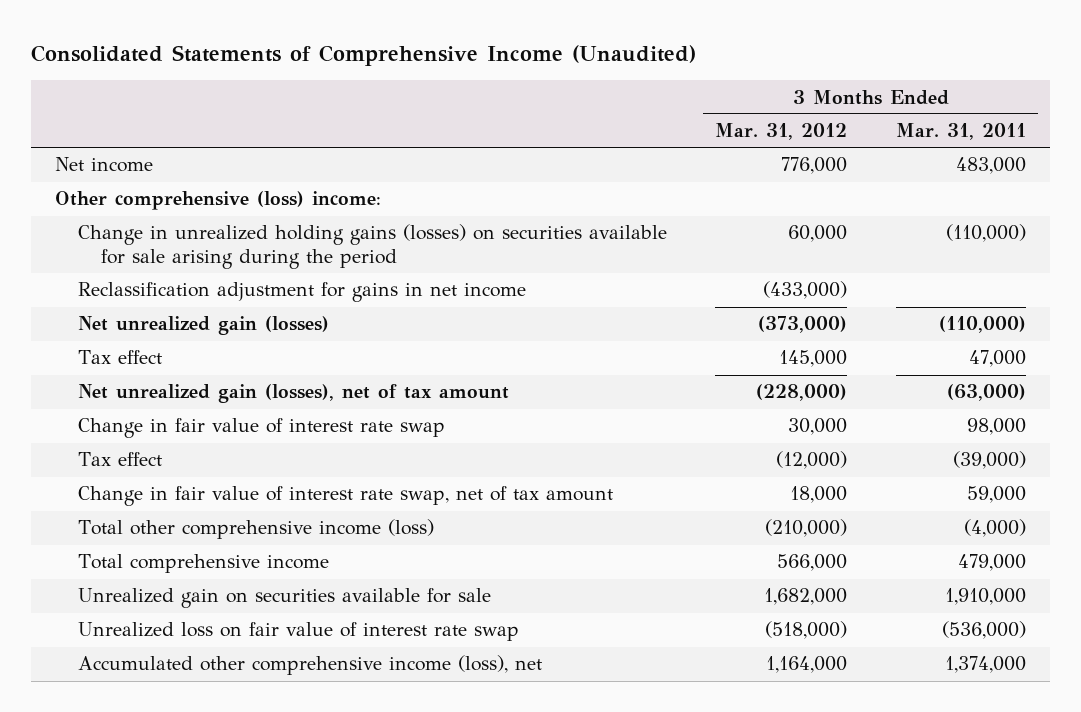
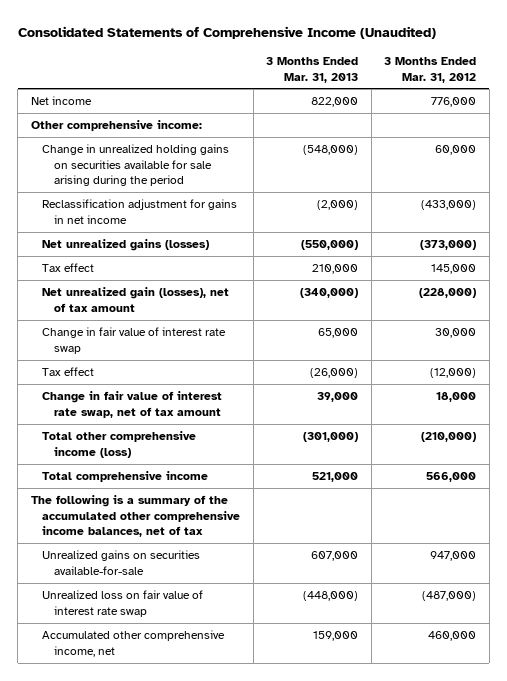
[895,123,1026,141] Mar. 31, 2011 -> none
none -> [266,56,359,83] 3 Months Ended Mar. 31, 2013
[55,191,382,211] Other comprehensive (loss) income: -> [30,120,202,132] Other comprehensive income:
[77,224,667,269] Change in unrealized holding gains (losses) on securities available for sale arising during the period -> [42,144,230,187] Change in unrealized holding gains on securities available for sale arising during the period
[77,316,329,336] Net unrealized gain (losses) -> [42,239,210,252] Net unrealized gains (losses)
none -> [30,495,241,538] The following is a summary of the accumulated other comprehensive income balances, net of tax
[77,588,491,609] Unrealized gain on securities available for sale -> [42,550,201,575] Unrealized gains on securities available-for-sale
[764,588,848,606] 1,682,000 -> [430,551,477,562] 947,000
[765,621,848,640] (518,000) -> [422,591,477,602] (487,000)
[77,655,542,676] Accumulated other comprehensive income (loss), net -> [42,630,226,657] Accumulated other comprehensive income, net
[766,656,848,674] 1,164,000 -> [428,631,477,642] 460,000

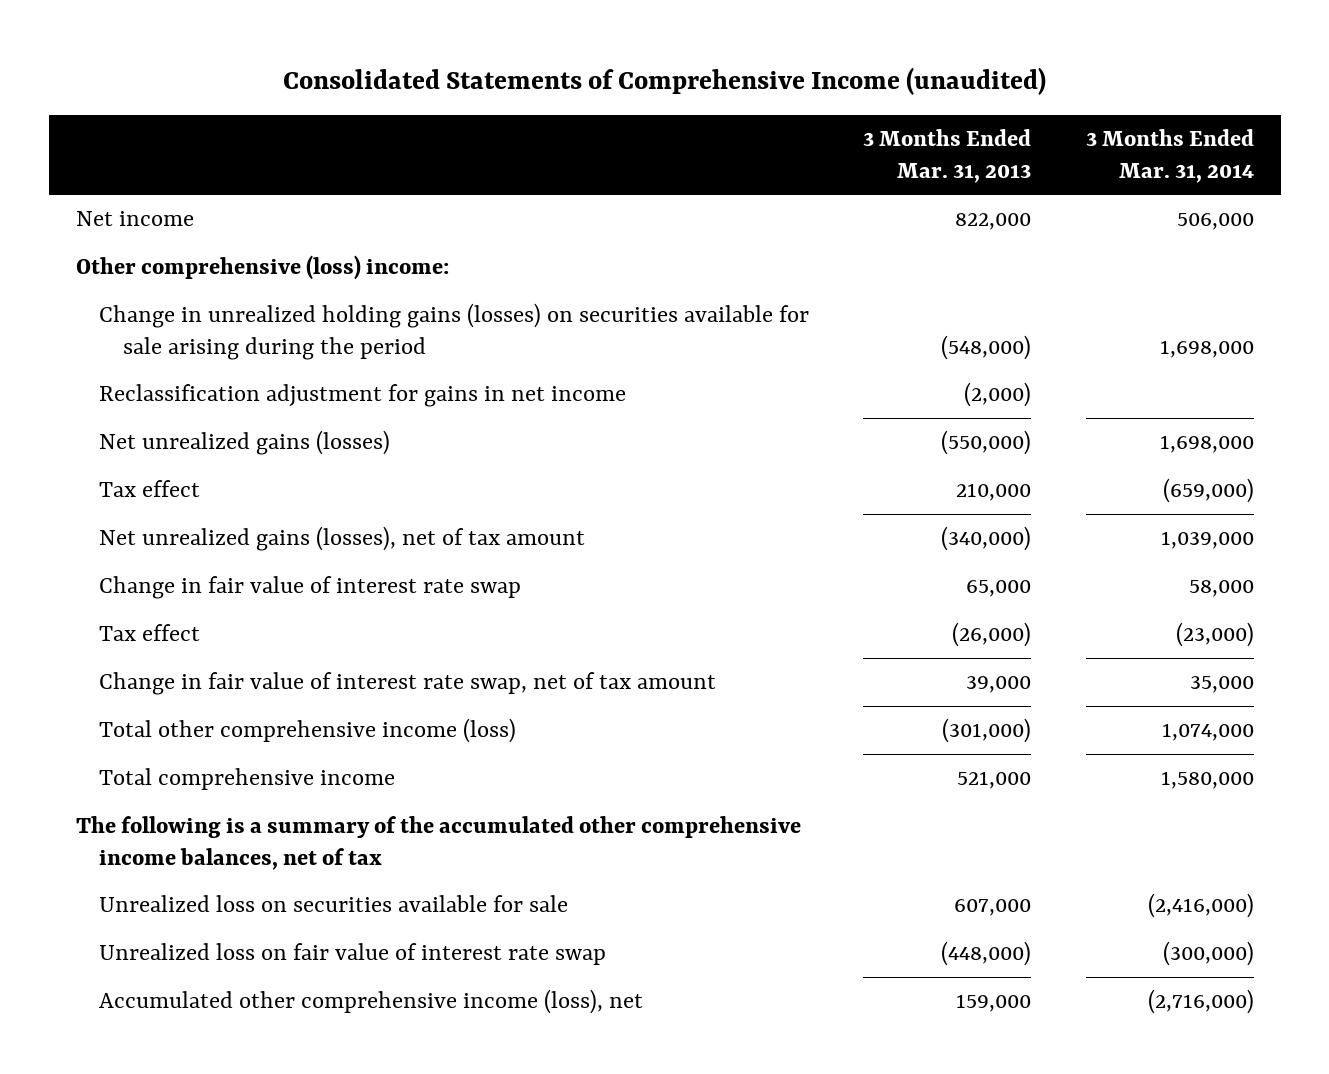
[17,25,436,39] Consolidated Statements of Comprehensive Income (Unaudited) -> [282,66,1046,95] Consolidated Statements of Comprehensive Income (unaudited)
[384,56,477,83] 3 Months Ended Mar. 31, 2012 -> none
none -> [1085,129,1254,183] 3 Months Ended Mar. 31, 2014
[30,120,202,132] Other comprehensive income: -> [75,255,449,281] Other comprehensive (loss) income:
[42,144,230,187] Change in unrealized holding gains on securities available for sale arising during the period -> [99,303,810,360] Change in unrealized holding gains (losses) on securities available for sale arising during the period
[42,287,230,312] Net unrealized gain (losses), net of tax amount -> [99,526,586,552] Net unrealized gains (losses), net of tax amount
[42,550,201,575] Unrealized gains on securities available-for-sale -> [99,895,569,913] Unrealized loss on securities available for sale
[42,630,226,657] Accumulated other comprehensive income, net -> [99,989,644,1015] Accumulated other comprehensive income (loss), net

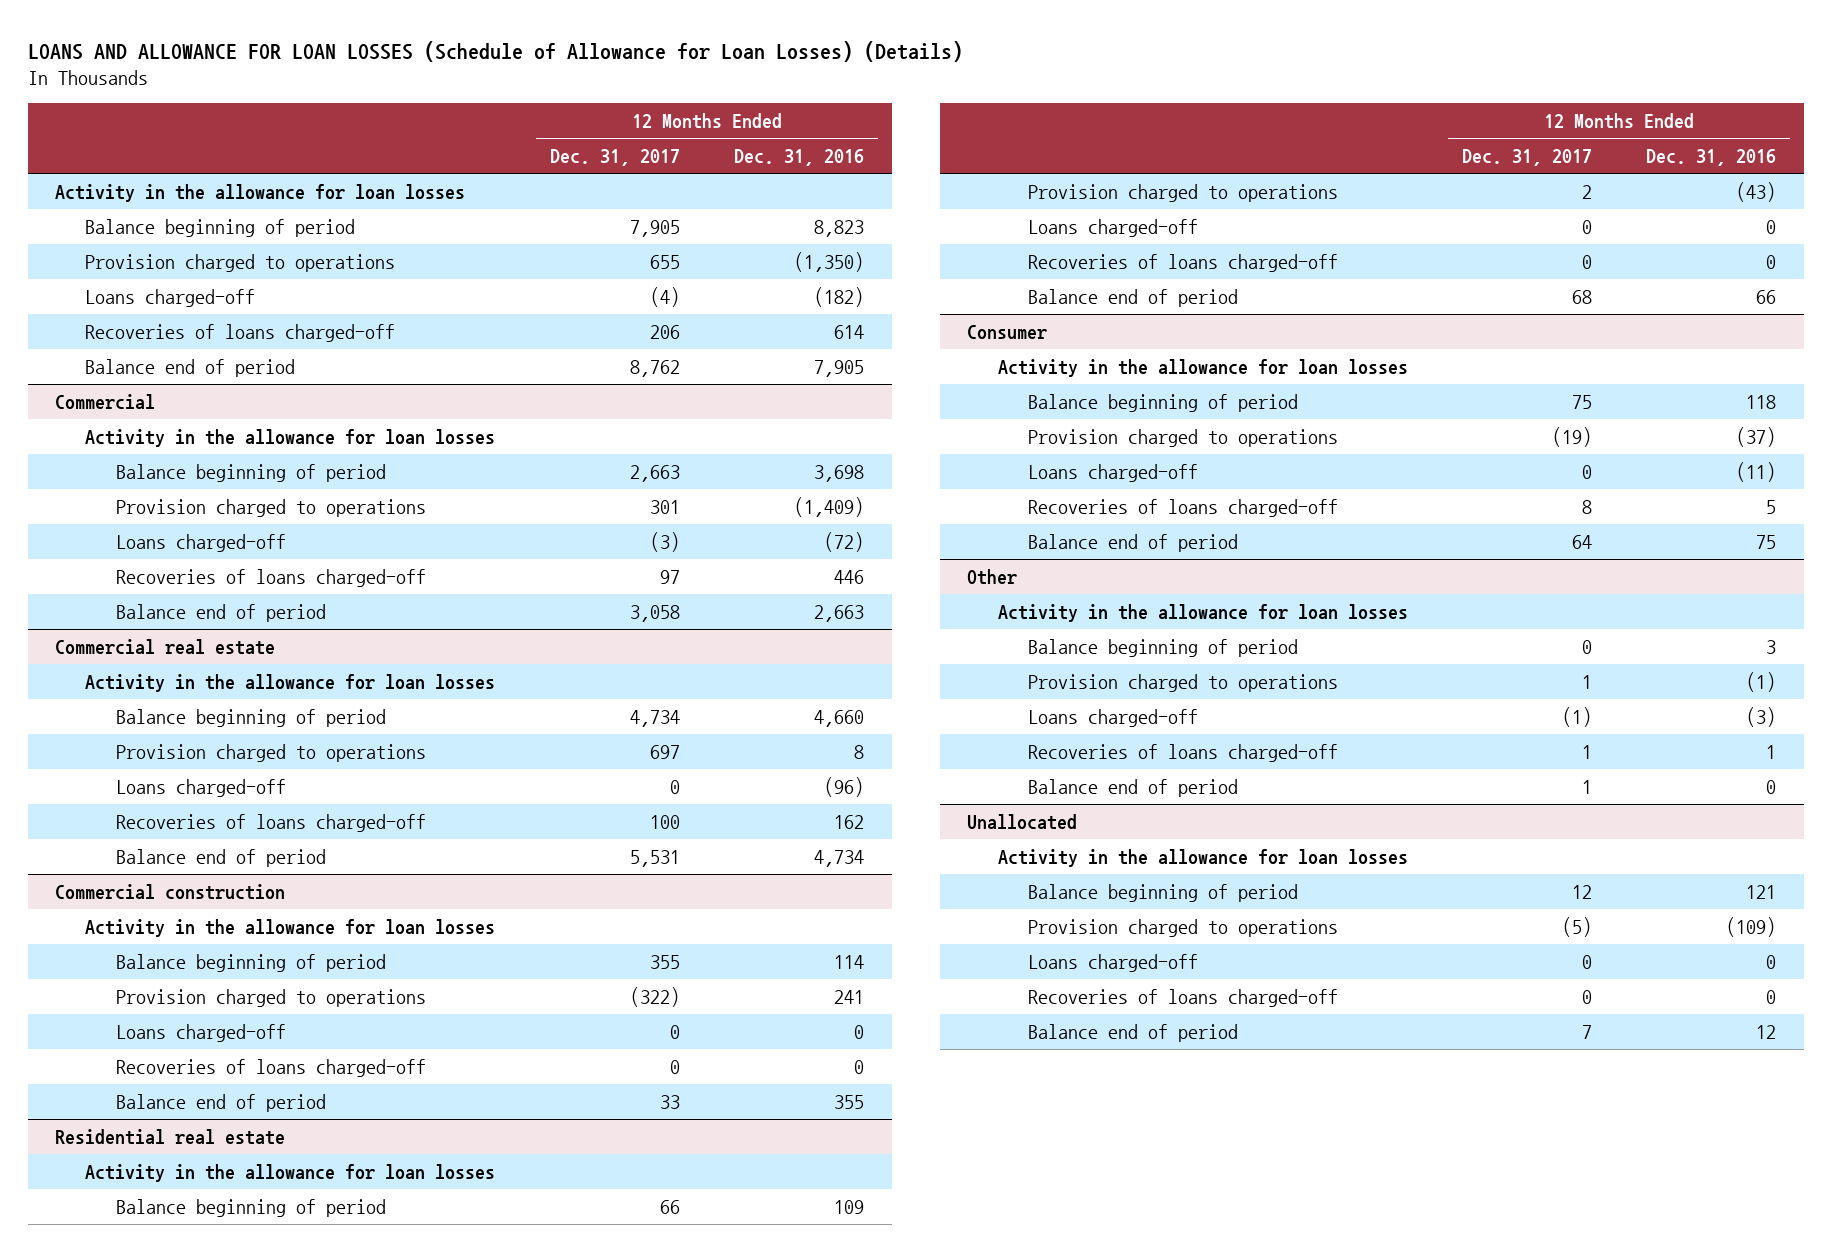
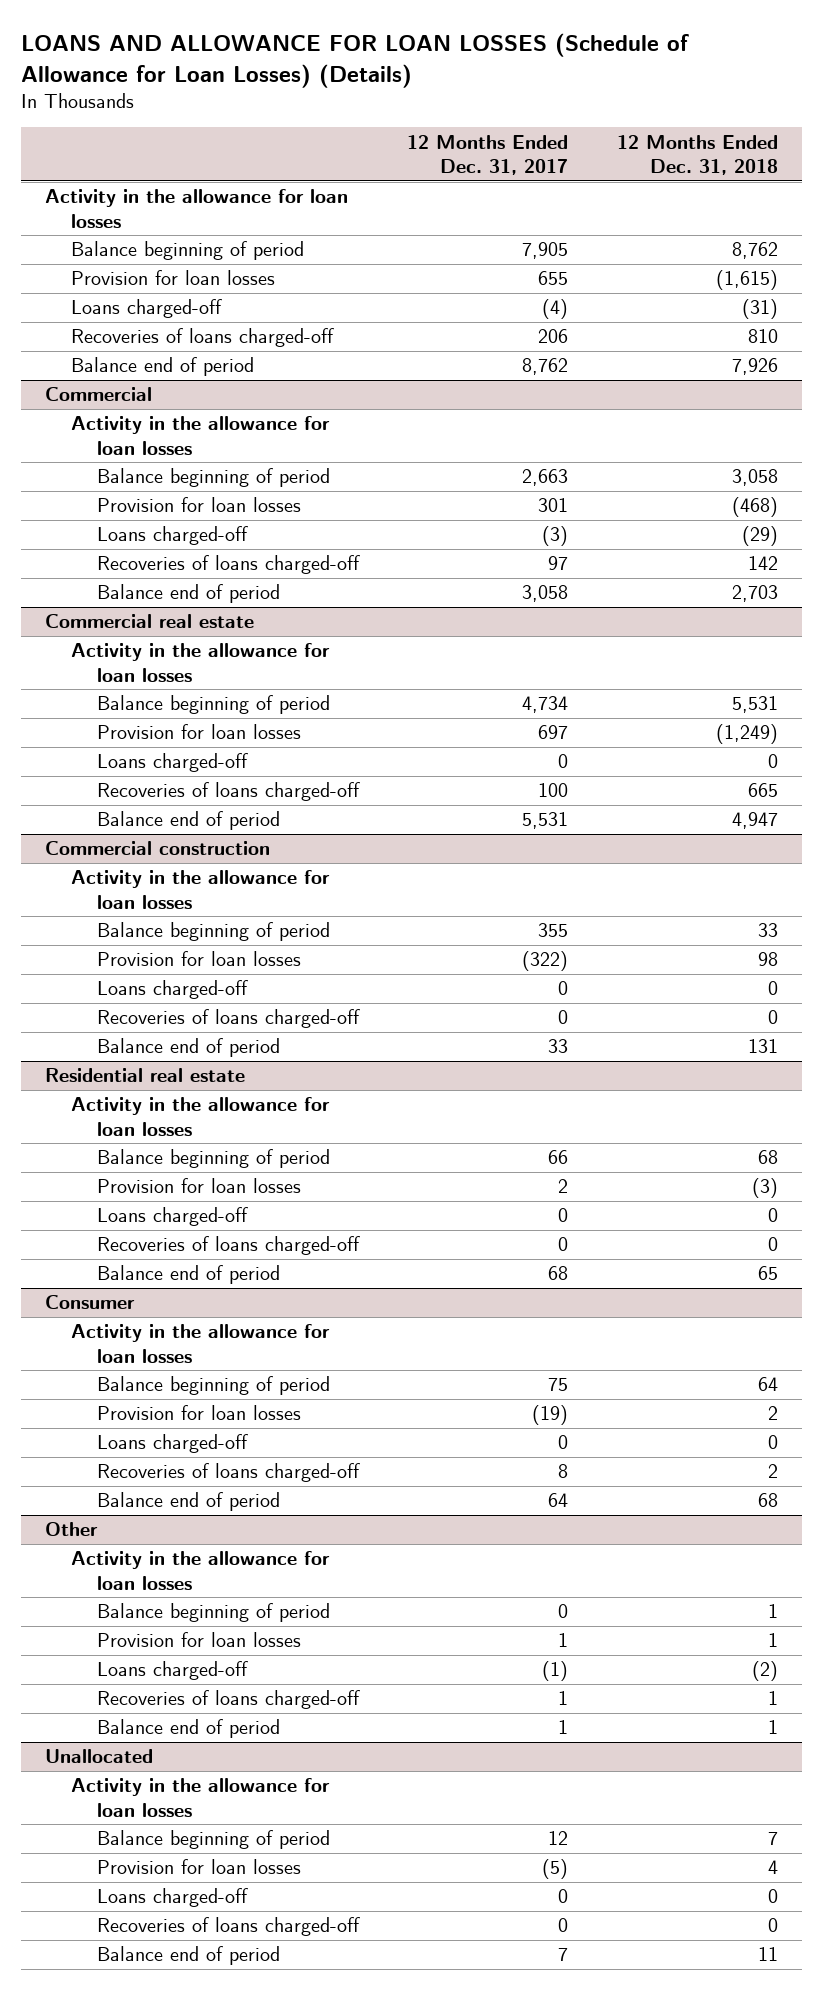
[734,148,865,166] Dec. 31, 2016 -> none
none -> [616,134,778,175] 12 Months Ended Dec. 31, 2018
[85,253,396,272] Provision charged to operations -> [71,270,276,286] Provision for loan losses
[115,498,426,517] Provision charged to operations -> [97,497,302,513] Provision for loan losses
[115,743,426,762] Provision charged to operations -> [97,724,302,740] Provision for loan losses
[115,988,426,1007] Provision charged to operations -> [97,951,302,967] Provision for loan losses
[1028,183,1339,202] Provision charged to operations -> [97,1178,302,1194] Provision for loan losses
[1028,428,1339,447] Provision charged to operations -> [97,1405,302,1421] Provision for loan losses
[1028,673,1339,692] Provision charged to operations -> [97,1632,302,1648] Provision for loan losses
[1028,918,1339,937] Provision charged to operations -> [97,1859,302,1875] Provision for loan losses

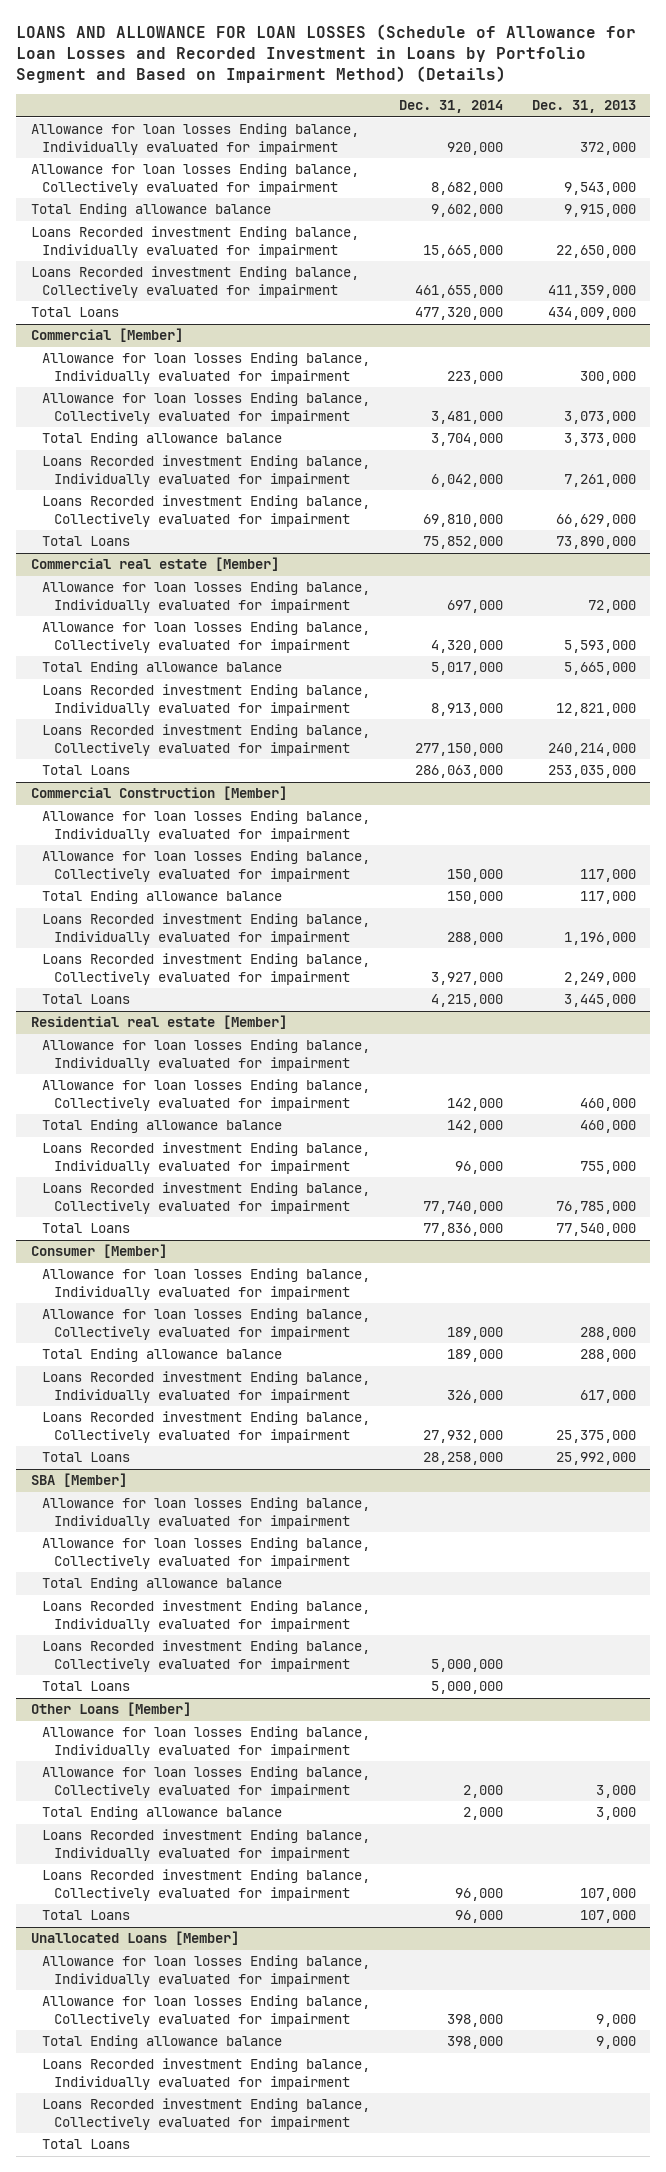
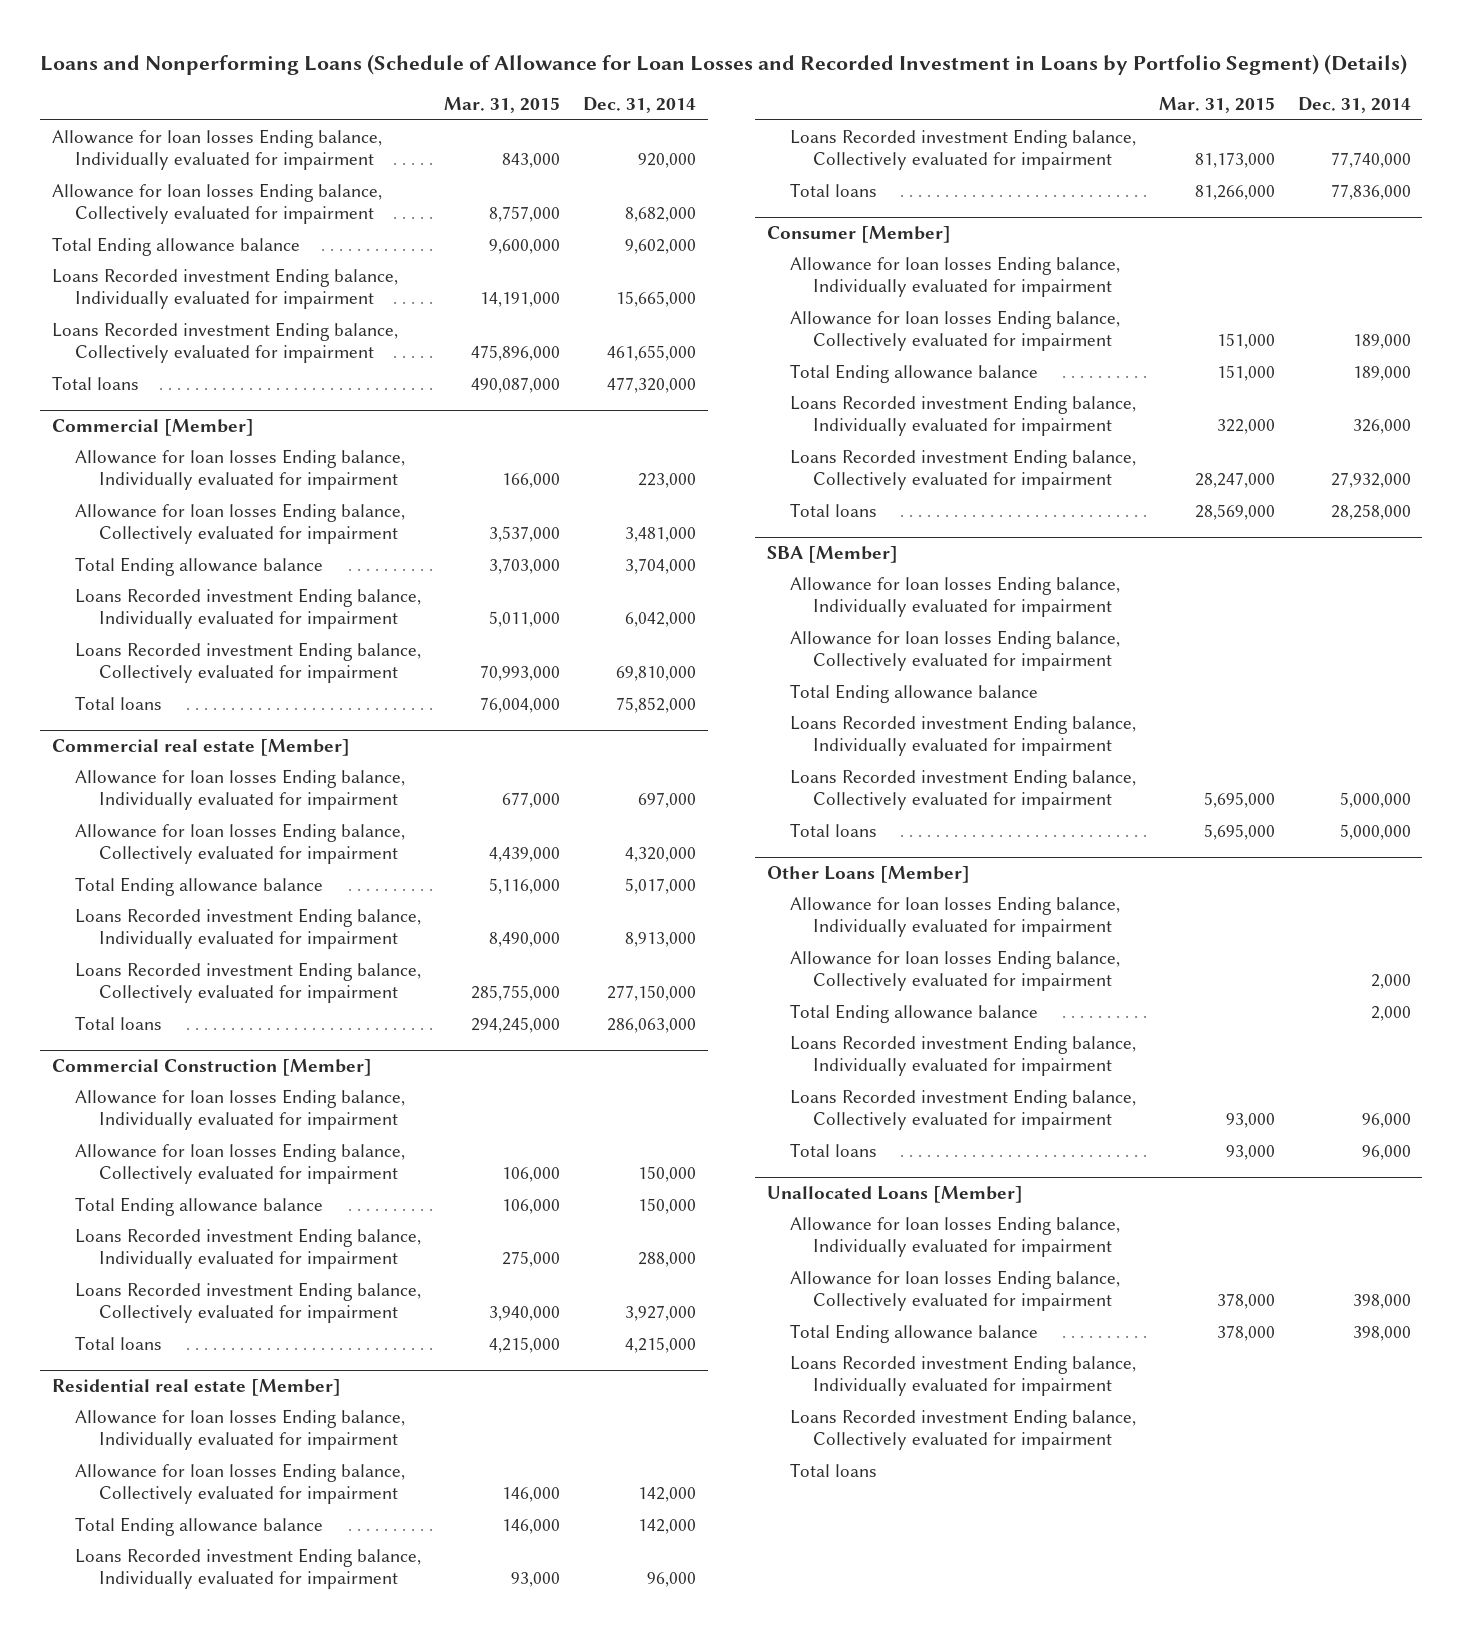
[16,23,637,84] LOANS AND ALLOWANCE FOR LOAN LOSSES (Schedule of Allowance for Loan Losses and Recorded Investment in Loans by Portfolio Segment and Based on Impairment Method) (Details) -> [40,53,1408,75] Loans and Nonperforming Loans (Schedule of Allowance for Loan Losses and Recorded Investment in Loans by Portfolio Segment) (Details)
[531,100,636,114] Dec. 31, 2013 -> none
none -> [444,97,561,114] Mar. 31, 2015
[30,307,119,318] Total Loans -> [52,375,140,390] Total loans
[42,536,131,547] Total Loans -> [75,695,163,710] Total loans
[42,765,131,776] Total Loans -> [75,1015,163,1030] Total loans
[42,994,131,1005] Total Loans -> [75,1335,163,1350] Total loans
[42,1223,131,1234] Total Loans -> [789,182,877,197] Total loans
[42,1452,131,1463] Total Loans -> [789,502,877,517] Total loans
[42,1681,131,1692] Total Loans -> [789,822,877,837] Total loans
[42,1910,131,1921] Total Loans -> [789,1142,877,1157] Total loans
[42,2139,131,2150] Total Loans -> [789,1462,877,1477] Total loans

